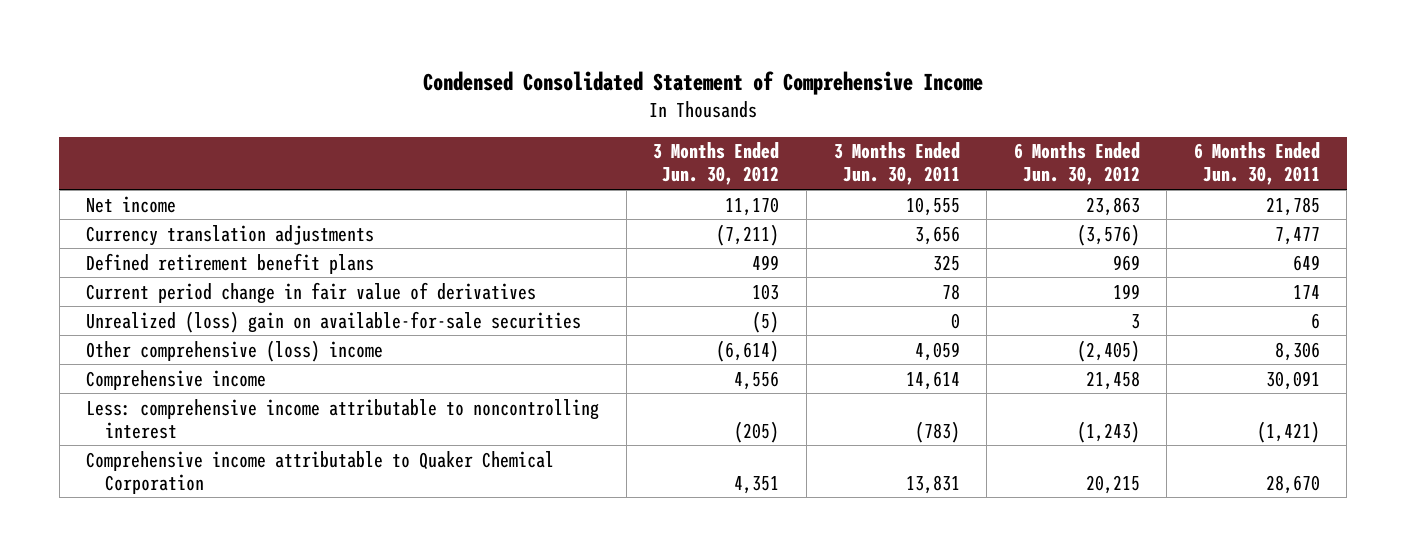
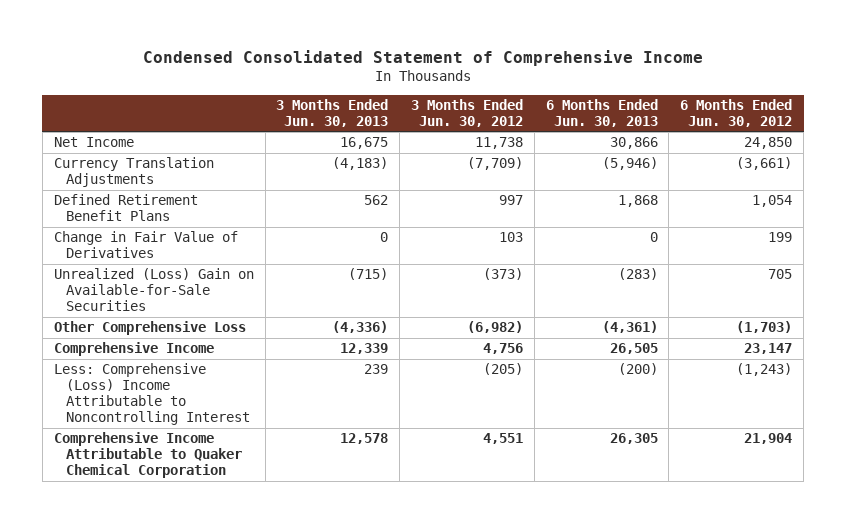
[833,142,960,186] 3 Months Ended Jun. 30, 2011 -> none
[1193,142,1320,186] 6 Months Ended Jun. 30, 2011 -> none
none -> [276,98,389,127] 3 Months Ended Jun. 30, 2013
none -> [545,98,658,127] 6 Months Ended Jun. 30, 2013
[86,195,177,213] Net income -> [53,137,134,148] Net Income
[725,196,780,216] 11,170 -> [474,137,523,150] 11,738
[1085,196,1140,216] 23,863 -> [744,137,793,150] 24,850
[86,224,375,246] Currency translation adjustments -> [53,157,214,188] Currency Translation Adjustments
[716,223,780,246] (7,211) -> [466,157,523,171] (7,709)
[1076,223,1140,246] (3,576) -> [736,157,793,171] (3,661)
[86,252,375,274] Defined retirement benefit plans -> [53,194,198,222] Defined Retirement Benefit Plans
[752,254,780,270] 499 -> [498,195,523,206] 997
[1112,254,1140,271] 969 -> [752,195,793,208] 1,054
[86,281,537,304] Current period change in fair value of derivatives -> [53,231,238,259] Change in Fair Value of Derivatives
[86,310,582,333] Unrealized (loss) gain on available-for-sale securities -> [53,268,254,312] Unrealized (Loss) Gain on Available-for-Sale Securities
[752,310,780,333] (5) -> [482,268,523,281] (373)
[1130,313,1140,329] 3 -> [768,269,793,280] 705
[86,339,384,362] Other comprehensive (loss) income -> [53,321,246,336] Other Comprehensive Loss
[716,339,780,362] (6,614) -> [466,321,523,334] (6,982)
[1076,339,1140,362] (2,405) -> [736,321,793,334] (1,703)
[86,369,267,390] Comprehensive income -> [53,342,214,357] Comprehensive Income
[734,370,780,390] 4,556 -> [482,343,523,355] 4,756
[1085,370,1140,390] 21,458 -> [744,343,793,355] 23,147
[86,398,600,439] Less: comprehensive income attributable to noncontrolling interest -> [53,363,251,426] Less: Comprehensive (Loss) Income Attributable to Noncontrolling Interest
[86,450,555,494] Comprehensive income attributable to Quaker Chemical Corporation -> [53,432,243,479] Comprehensive Income Attributable to Quaker Chemical Corporation
[734,475,780,494] 4,351 -> [482,433,523,445] 4,551
[1085,474,1140,494] 20,215 -> [744,433,793,445] 21,904

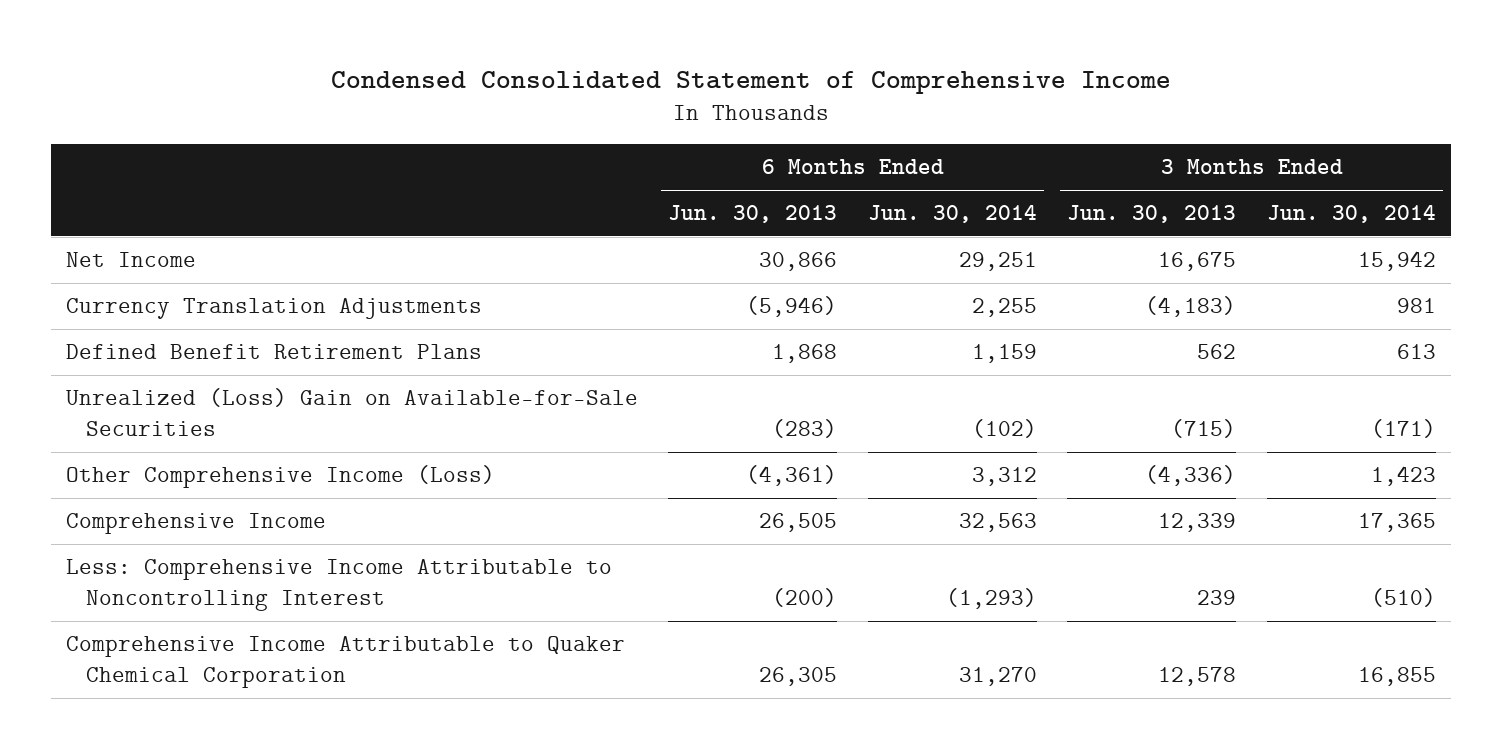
[410,98,523,127] 3 Months Ended Jun. 30, 2012 -> none
[680,98,793,127] 6 Months Ended Jun. 30, 2012 -> none
none -> [867,205,1037,224] Jun. 30, 2014
none -> [1266,205,1436,224] Jun. 30, 2014
[53,231,238,259] Change in Fair Value of Derivatives -> none
[53,194,198,222] Defined Retirement Benefit Plans -> [65,344,482,360] Defined Benefit Retirement Plans
[53,321,246,336] Other Comprehensive Loss -> [65,465,495,489] Other Comprehensive Income (Loss)
[53,363,251,426] Less: Comprehensive (Loss) Income Attributable to Noncontrolling Interest -> [65,559,612,612] Less: Comprehensive Income Attributable to Noncontrolling Interest

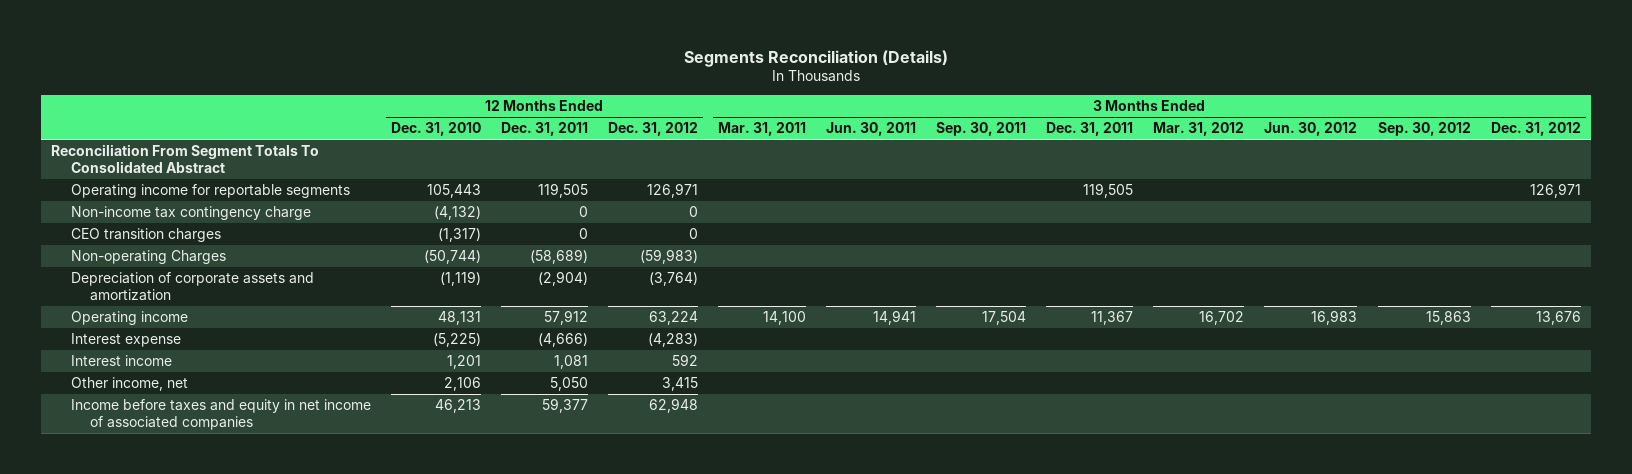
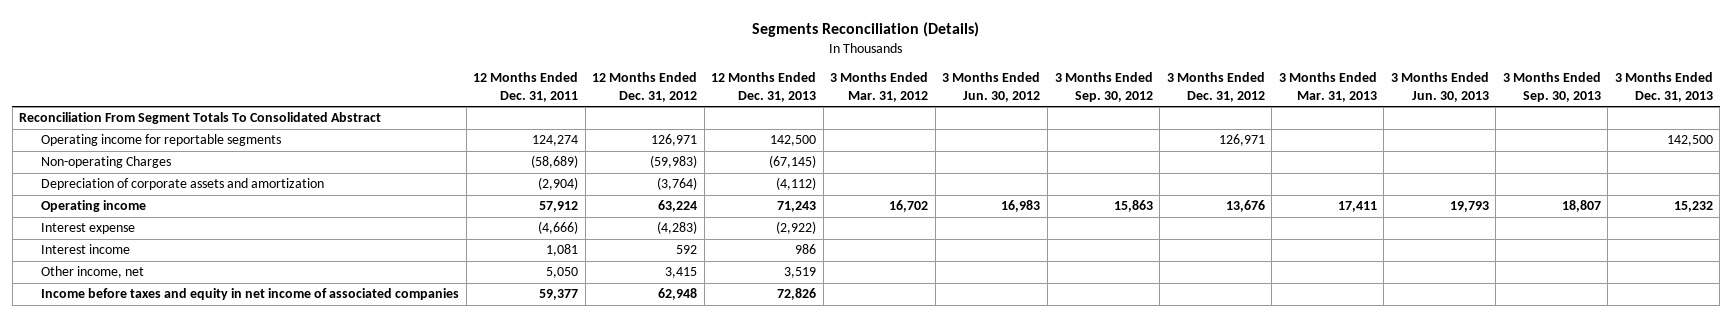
[390,122,481,137] Dec. 31, 2010 -> none
[717,122,806,137] Mar. 31, 2011 -> none
[826,122,917,137] Jun. 30, 2011 -> none
[936,122,1027,137] Sep. 30, 2011 -> none
[1046,122,1134,137] Dec. 31, 2011 -> none
none -> [711,72,817,102] 12 Months Ended Dec. 31, 2013
none -> [1278,72,1377,102] 3 Months Ended Mar. 31, 2013
none -> [1390,72,1489,102] 3 Months Ended Jun. 30, 2013
none -> [1502,72,1601,102] 3 Months Ended Sep. 30, 2013
none -> [1614,72,1713,102] 3 Months Ended Dec. 31, 2013
[70,206,311,221] Non-income tax contingency charge -> none
[70,228,221,243] CEO transition charges -> none
[537,183,588,199] 119,505 -> [532,135,579,147] 124,274

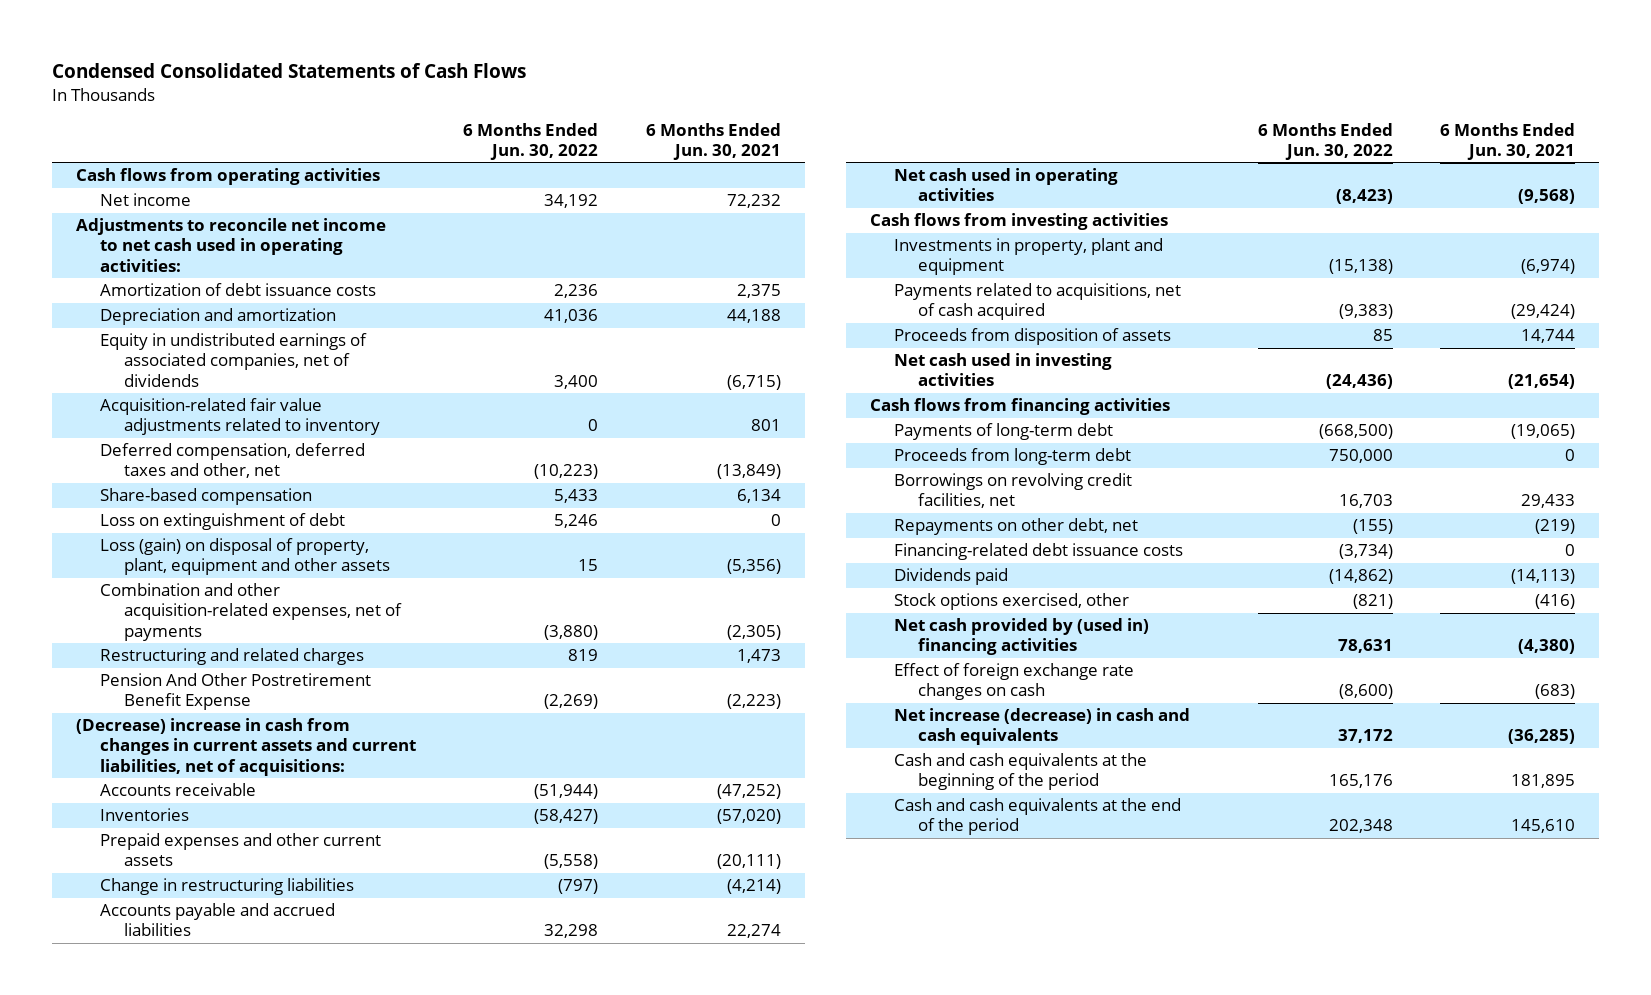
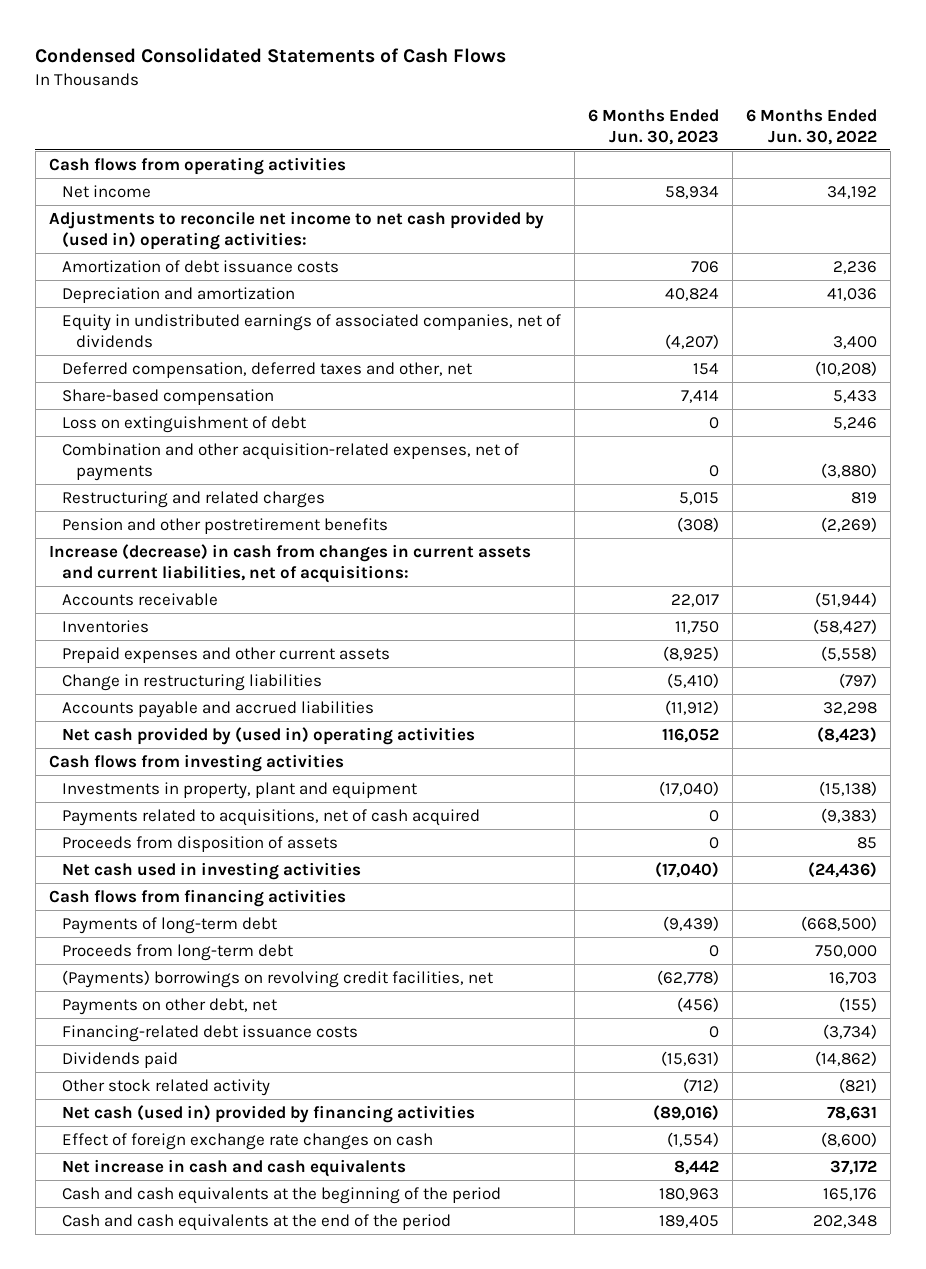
[645,122,781,160] 6 Months Ended Jun. 30, 2021 -> none
none -> [588,109,720,145] 6 Months Ended Jun. 30, 2023
[75,218,386,272] Adjustments to reconcile net income to net cash used in operating activities: -> [48,210,544,250] Adjustments to reconcile net income to net cash provided by (used in) operating activities:
[99,398,380,436] Acquisition-related fair value adjustments related to inventory -> none
[534,464,599,480] (10,223) -> [814,360,877,376] (10,208)
[99,538,390,576] Loss (gain) on disposal of property, plant, equipment and other assets -> none
[99,673,371,711] Pension And Other Postretirement Benefit Expense -> [62,517,389,534] Pension and other postretirement benefits
[75,718,416,776] (Decrease) increase in cash from changes in current assets and current liabilities, net of acquisitions: -> [48,543,531,583] Increase (decrease) in cash from changes in current assets and current liabilities, net of acquisitions:
[894,168,1119,202] Net cash used in operating activities -> [62,726,476,745] Net cash provided by (used in) operating activities
[894,473,1133,509] Borrowings on revolving credit facilities, net -> [62,969,494,988] (Payments) borrowings on revolving credit facilities, net
[894,518,1139,536] Repayments on other debt, net -> [62,997,278,1015] Payments on other debt, net
[894,593,1130,611] Stock options exercised, other -> [62,1078,271,1096] Other stock related activity
[894,618,1150,656] Net cash provided by (used in) financing activities -> [62,1104,476,1123] Net cash (used in) provided by financing activities
[894,708,1191,746] Net increase (decrease) in cash and cash equivalents -> [62,1158,407,1177] Net increase in cash and cash equivalents

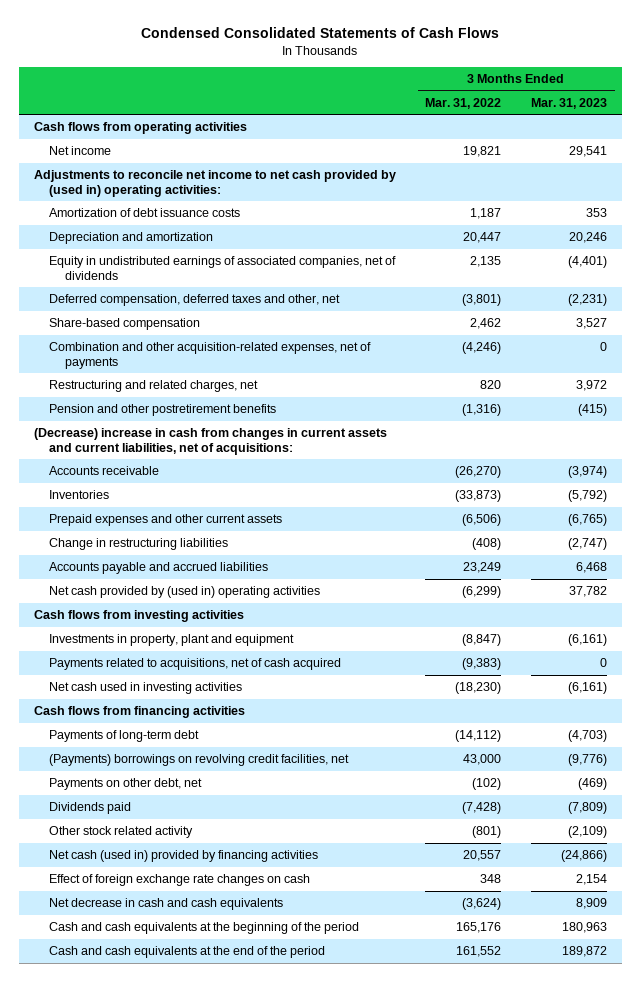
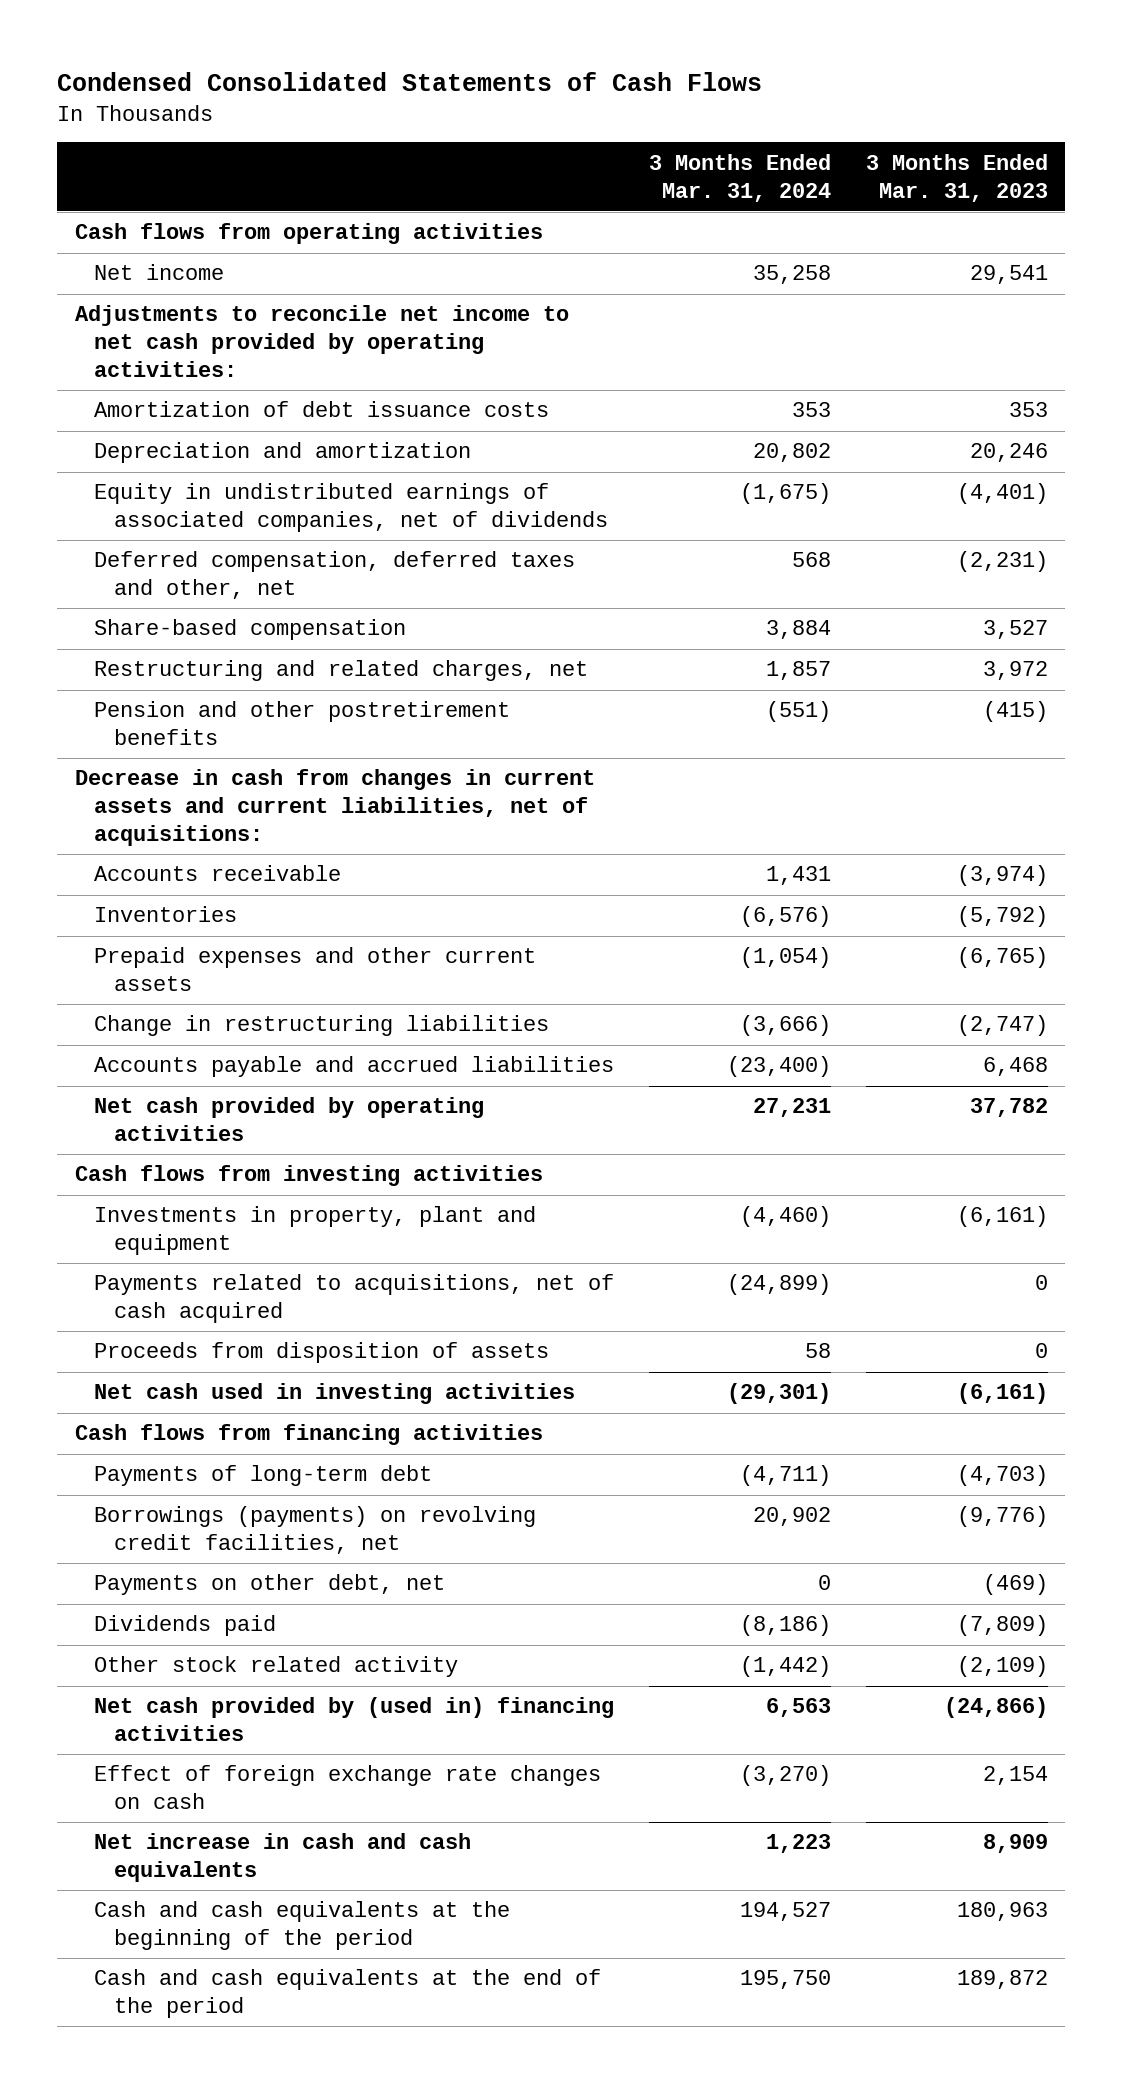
[425,97,502,109] Mar. 31, 2022 -> none
none -> [648,153,831,202] 3 Months Ended Mar. 31, 2024
[33,170,396,197] Adjustments to reconcile net income to net cash provided by (used in) operating activities: -> [74,305,569,378] Adjustments to reconcile net income to net cash provided by operating activities:
[49,342,372,369] Combination and other acquisition-related expenses, net of payments -> none
[33,428,387,455] (Decrease) increase in cash from changes in current assets and current liabilities, net of acquisitions: -> [74,769,595,847] Decrease in cash from changes in current assets and current liabilities, net of acquisitions:
[49,586,321,599] Net cash provided by (used in) operating activities -> [94,1097,485,1142] Net cash provided by operating activities
none -> [94,1342,550,1364] Proceeds from disposition of assets
[49,754,350,767] (Payments) borrowings on revolving credit facilities, net -> [94,1506,537,1555] Borrowings (payments) on revolving credit facilities, net
[49,850,319,863] Net cash (used in) provided by financing activities -> [94,1697,615,1742] Net cash provided by (used in) financing activities
[49,898,284,911] Net decrease in cash and cash equivalents -> [94,1833,472,1883] Net increase in cash and cash equivalents

